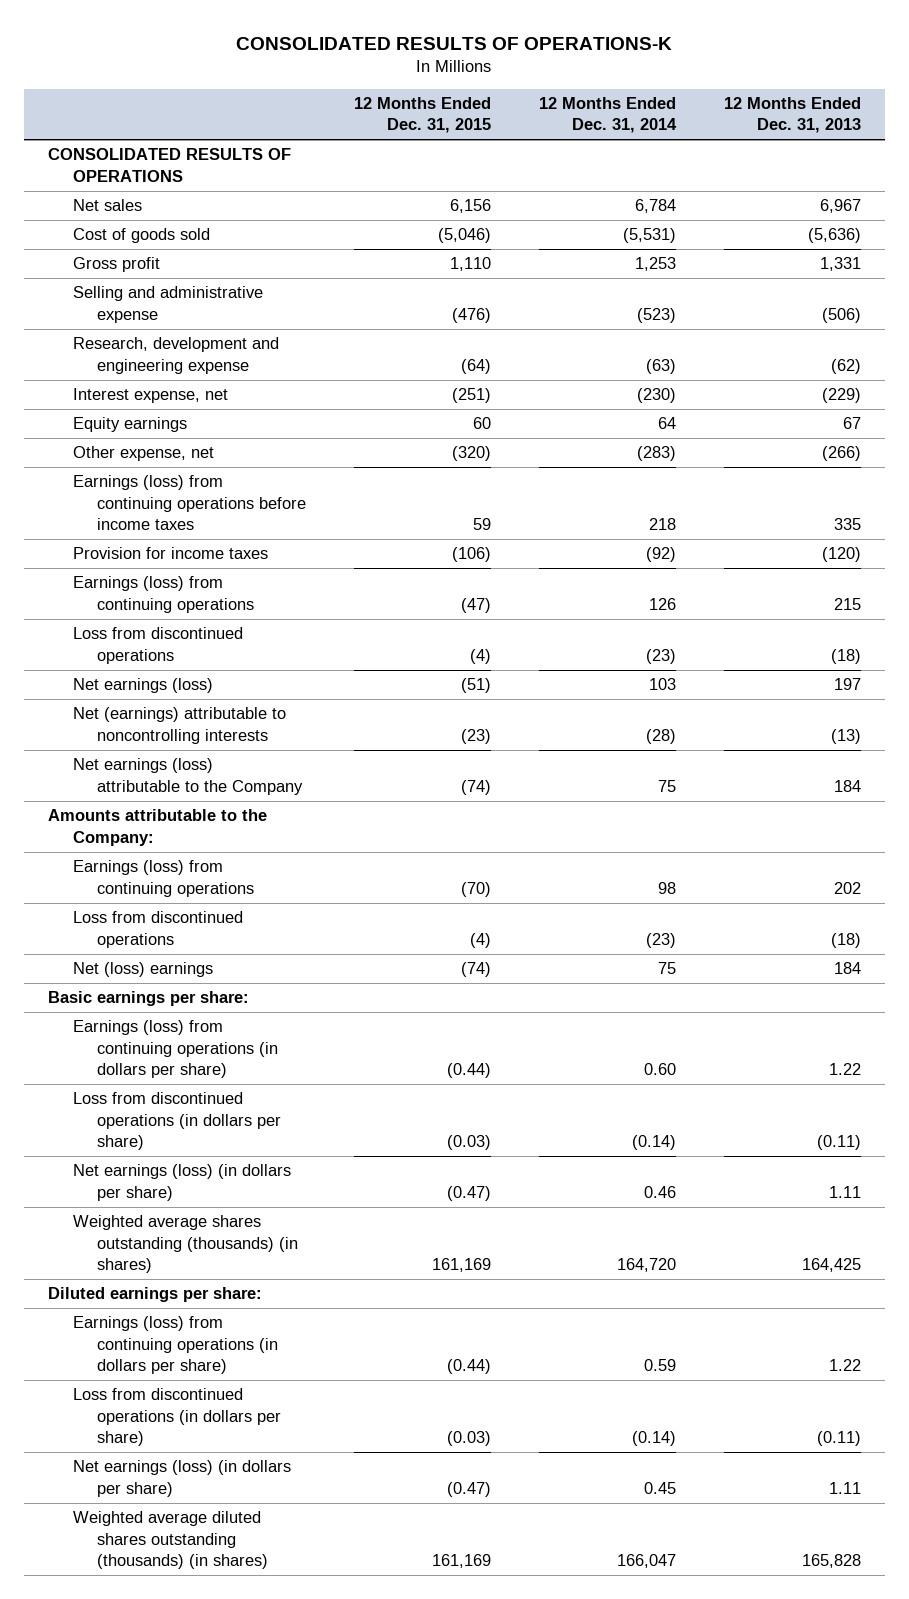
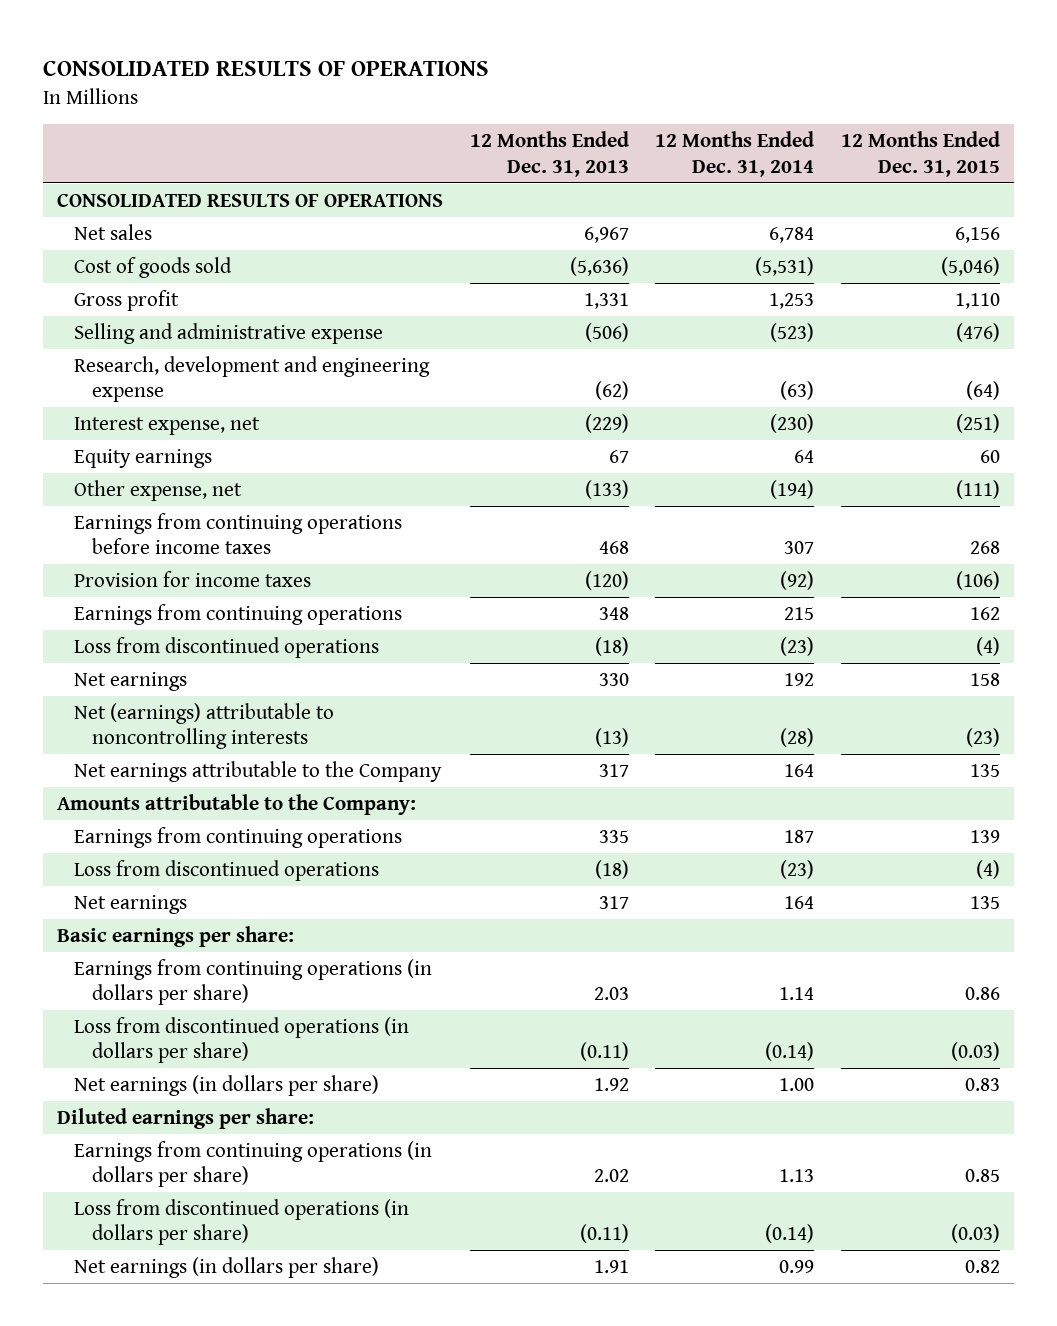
[236,36,673,50] CONSOLIDATED RESULTS OF OPERATIONS-K -> [43,60,490,76] CONSOLIDATED RESULTS OF OPERATIONS
[452,446,492,462] (320) -> [956,479,1001,499] (111)
[636,446,676,462] (283) -> [770,479,815,499] (194)
[821,446,861,462] (266) -> [584,479,629,499] (133)
[72,475,307,530] Earnings (loss) from continuing operations before income taxes -> [74,512,403,555] Earnings from continuing operations before income taxes
[473,517,492,530] 59 -> [970,541,1001,555] 268
[648,517,676,530] 218 -> [784,541,815,555] 307
[833,517,861,530] 335 -> [598,541,629,555] 468
[72,576,255,613] Earnings (loss) from continuing operations -> [74,603,403,625] Earnings from continuing operations
[461,597,492,613] (47) -> [970,606,1001,620] 162
[648,597,676,610] 126 -> [784,606,815,620] 215
[833,597,861,610] 215 -> [598,606,629,620] 348
[72,678,213,694] Net earnings (loss) -> [74,671,188,691] Net earnings
[461,678,492,694] (51) -> [970,672,1001,686] 158
[648,678,676,691] 103 -> [784,672,815,686] 192
[833,678,861,691] 197 -> [598,672,629,686] 330
[72,758,304,795] Net earnings (loss) attributable to the Company -> [74,760,443,782] Net earnings attributable to the Company
[461,779,492,795] (74) -> [970,763,1001,777] 135
[657,779,676,792] 75 -> [784,763,815,777] 164
[833,779,861,792] 184 -> [598,763,629,777] 317
[72,860,255,897] Earnings (loss) from continuing operations -> [74,826,403,848] Earnings from continuing operations
[461,881,492,897] (70) -> [970,829,1001,843] 139
[657,881,676,894] 98 -> [784,829,815,843] 187
[833,881,861,894] 202 -> [598,829,629,843] 335
[72,962,213,978] Net (loss) earnings -> [74,894,188,914] Net earnings
[461,962,492,978] (74) -> [970,895,1001,909] 135
[657,962,676,975] 75 -> [784,895,815,909] 164
[833,962,861,975] 184 -> [598,895,629,909] 317
[72,1020,279,1078] Earnings (loss) from continuing operations (in dollars per share) -> [74,958,433,1006] Earnings from continuing operations (in dollars per share)
[447,1062,492,1078] (0.44) -> [965,987,1001,1001] 0.86
[643,1062,676,1075] 0.60 -> [779,987,815,1001] 1.14
[828,1062,861,1075] 1.22 -> [593,987,629,1001] 2.03
[72,1215,299,1273] Weighted average shares outstanding (thousands) (in shares) -> none
[72,1164,291,1201] Net earnings (loss) (in dollars per share) -> [74,1074,380,1096] Net earnings (in dollars per share)
[447,1185,492,1201] (0.47) -> [965,1077,1001,1091] 0.83
[643,1185,676,1198] 0.46 -> [779,1077,815,1091] 1.00
[828,1185,861,1198] 1.11 -> [593,1077,629,1091] 1.92
[72,1316,279,1374] Earnings (loss) from continuing operations (in dollars per share) -> [74,1140,433,1188] Earnings from continuing operations (in dollars per share)
[447,1358,492,1374] (0.44) -> [965,1169,1001,1183] 0.85
[643,1358,676,1371] 0.59 -> [779,1169,815,1183] 1.13
[828,1358,861,1371] 1.22 -> [593,1169,629,1183] 2.02
[72,1511,269,1569] Weighted average diluted shares outstanding (thousands) (in shares) -> none
[72,1460,291,1497] Net earnings (loss) (in dollars per share) -> [74,1256,380,1278] Net earnings (in dollars per share)
[447,1481,492,1497] (0.47) -> [965,1259,1001,1273] 0.82
[643,1481,676,1494] 0.45 -> [779,1259,815,1273] 0.99
[828,1481,861,1494] 1.11 -> [593,1259,629,1273] 1.91

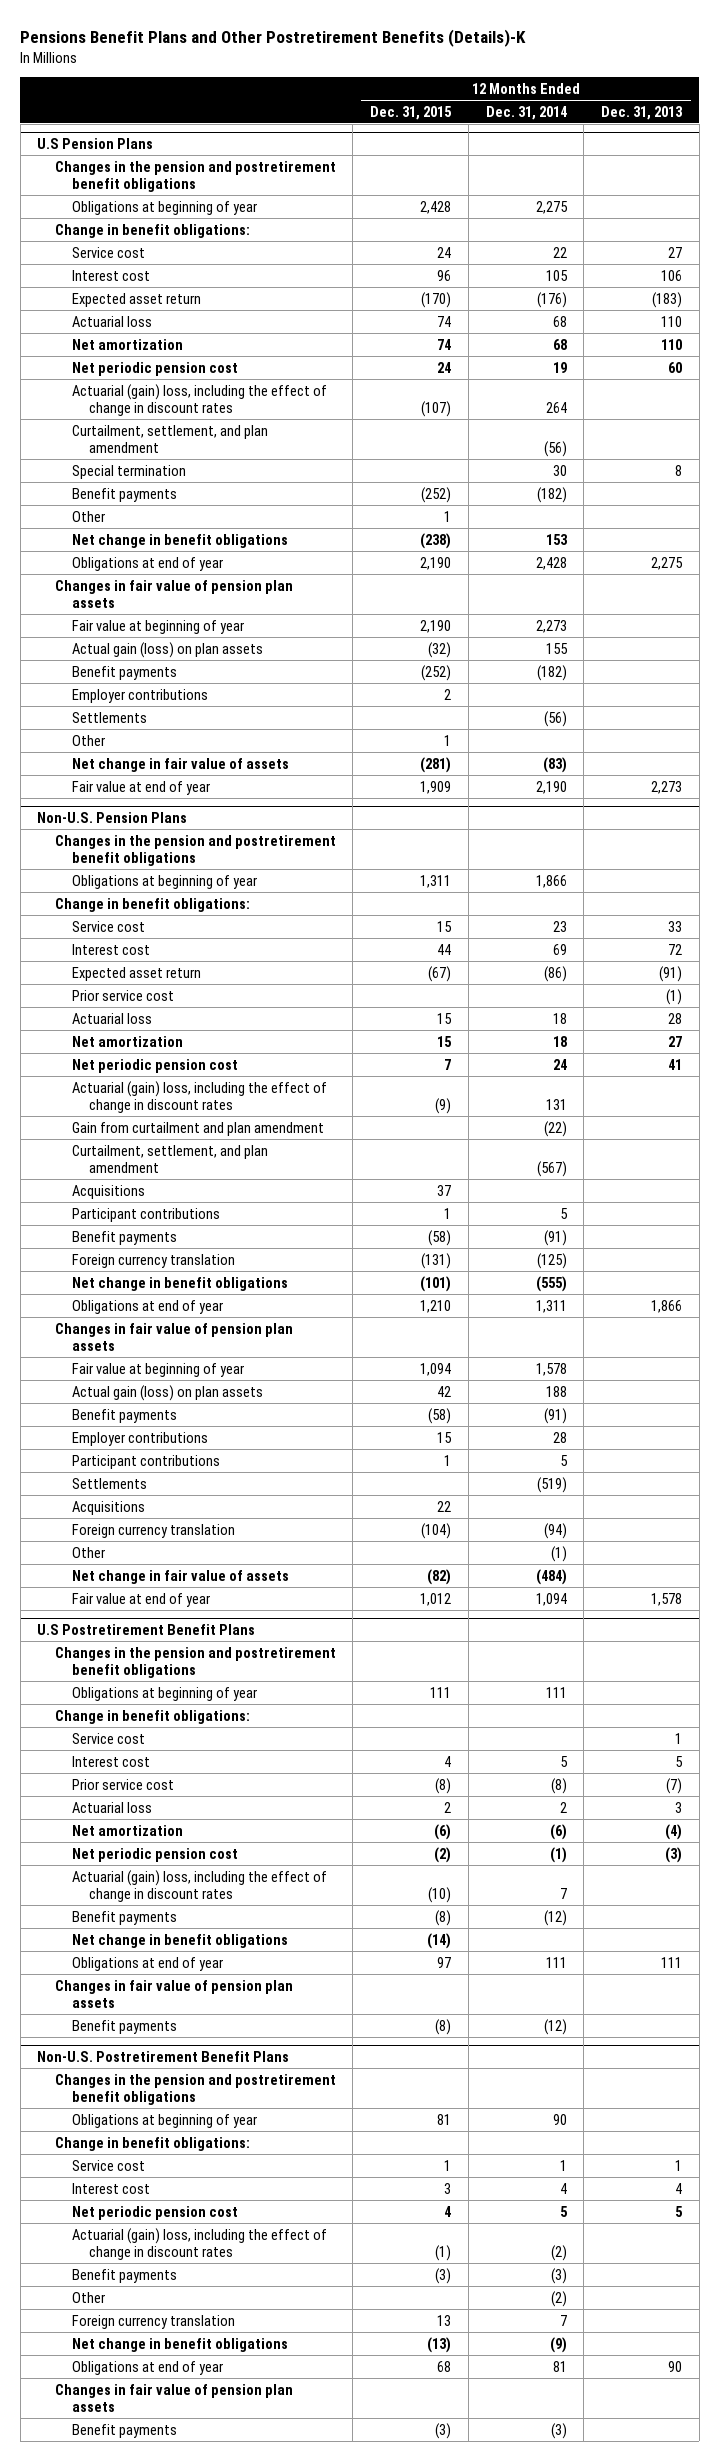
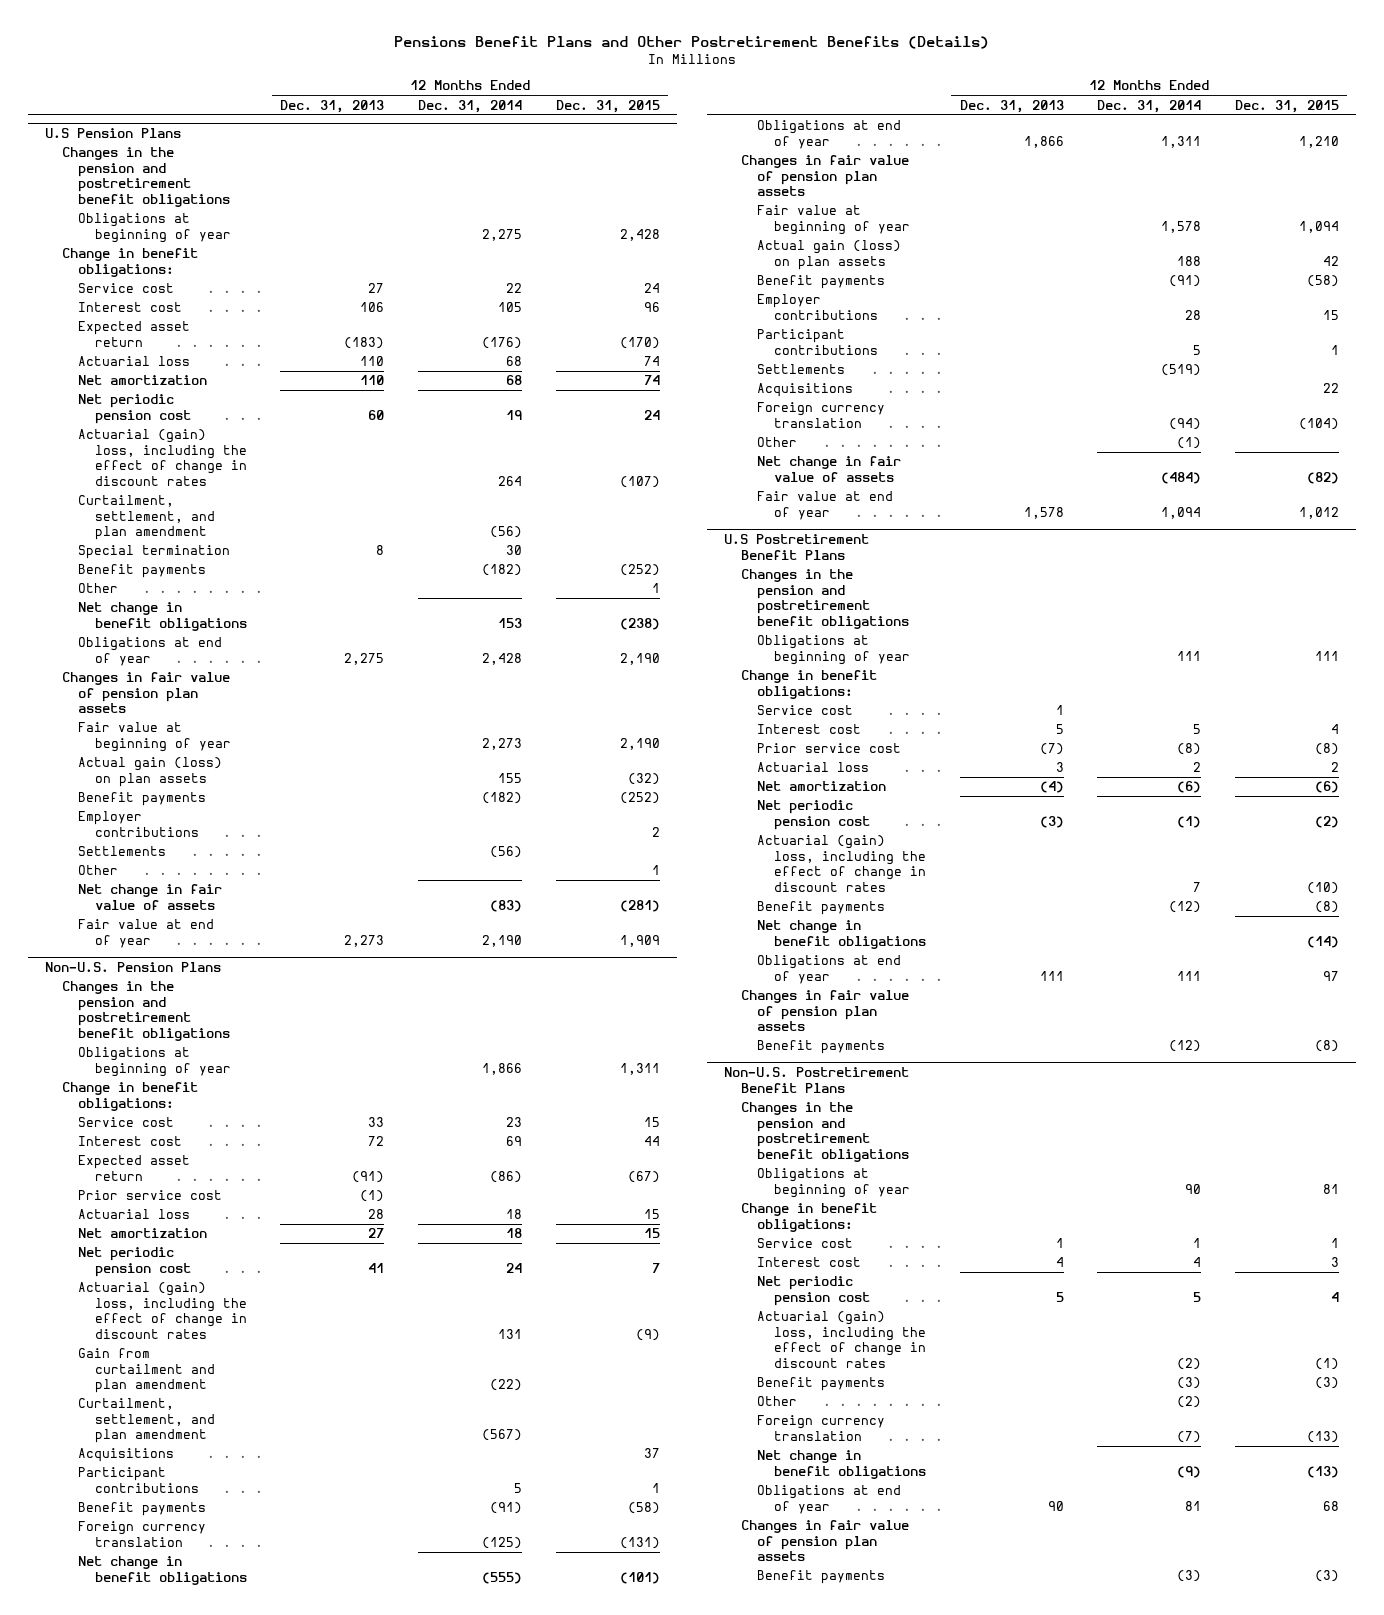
[20,28,527,47] Pensions Benefit Plans and Other Postretirement Benefits (Details)-K -> [394,36,990,50] Pensions Benefit Plans and Other Postretirement Benefits (Details)
[437,2314,452,2326] 13 -> [1307,1430,1340,1443] (13)
[559,2314,567,2326] 7 -> [1177,1430,1202,1443] (7)

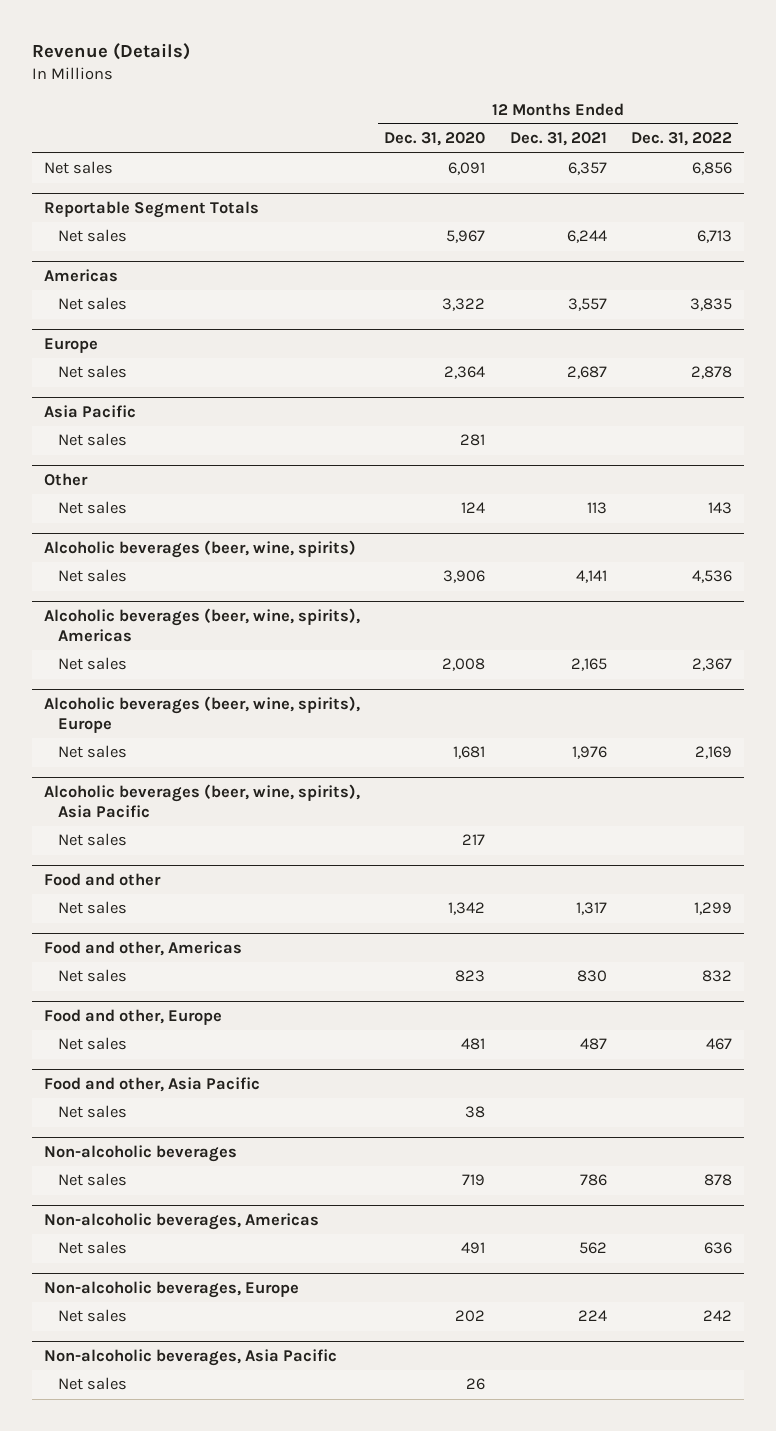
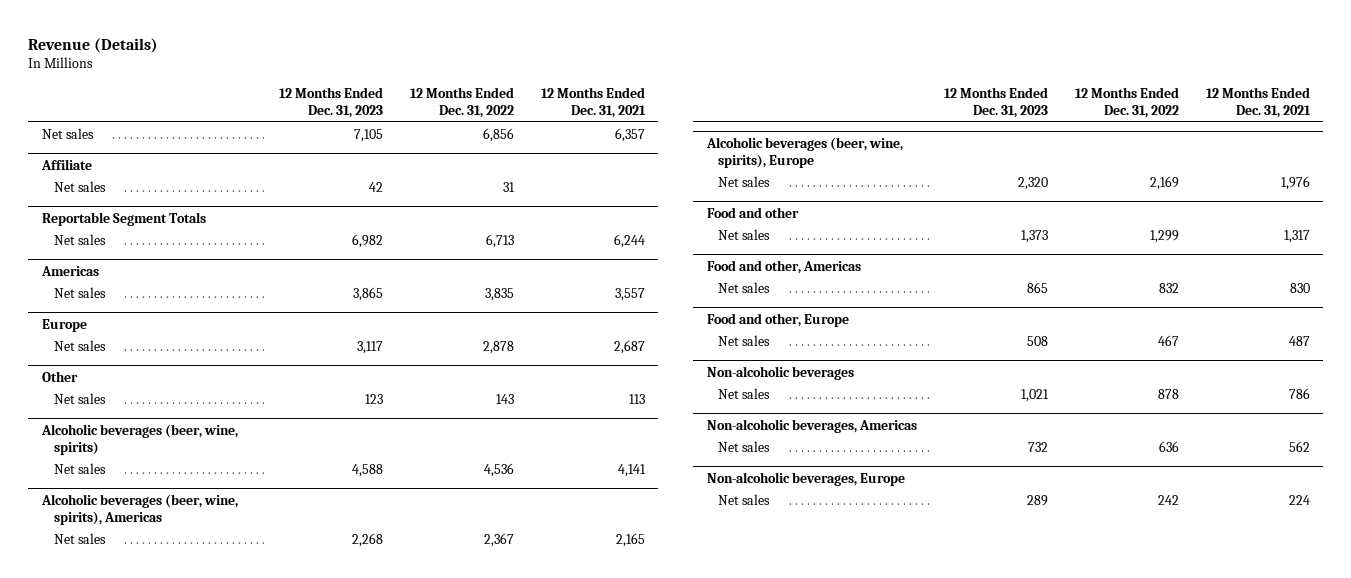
[384,132,486,147] Dec. 31, 2020 -> none
none -> [278,86,383,119] 12 Months Ended Dec. 31, 2023
none -> [40,158,92,170] Affiliate
none -> [53,180,106,192] Net sales
[43,404,136,418] Asia Pacific -> none
[57,433,127,447] Net sales -> none
[43,783,360,818] Alcoholic beverages (beer, wine, spirits), Asia Pacific -> none
[57,833,127,847] Net sales -> none
[43,1076,260,1092] Food and other, Asia Pacific -> none
[57,1105,127,1119] Net sales -> none
[43,1348,337,1366] Non-alcoholic beverages, Asia Pacific -> none
[57,1377,127,1391] Net sales -> none

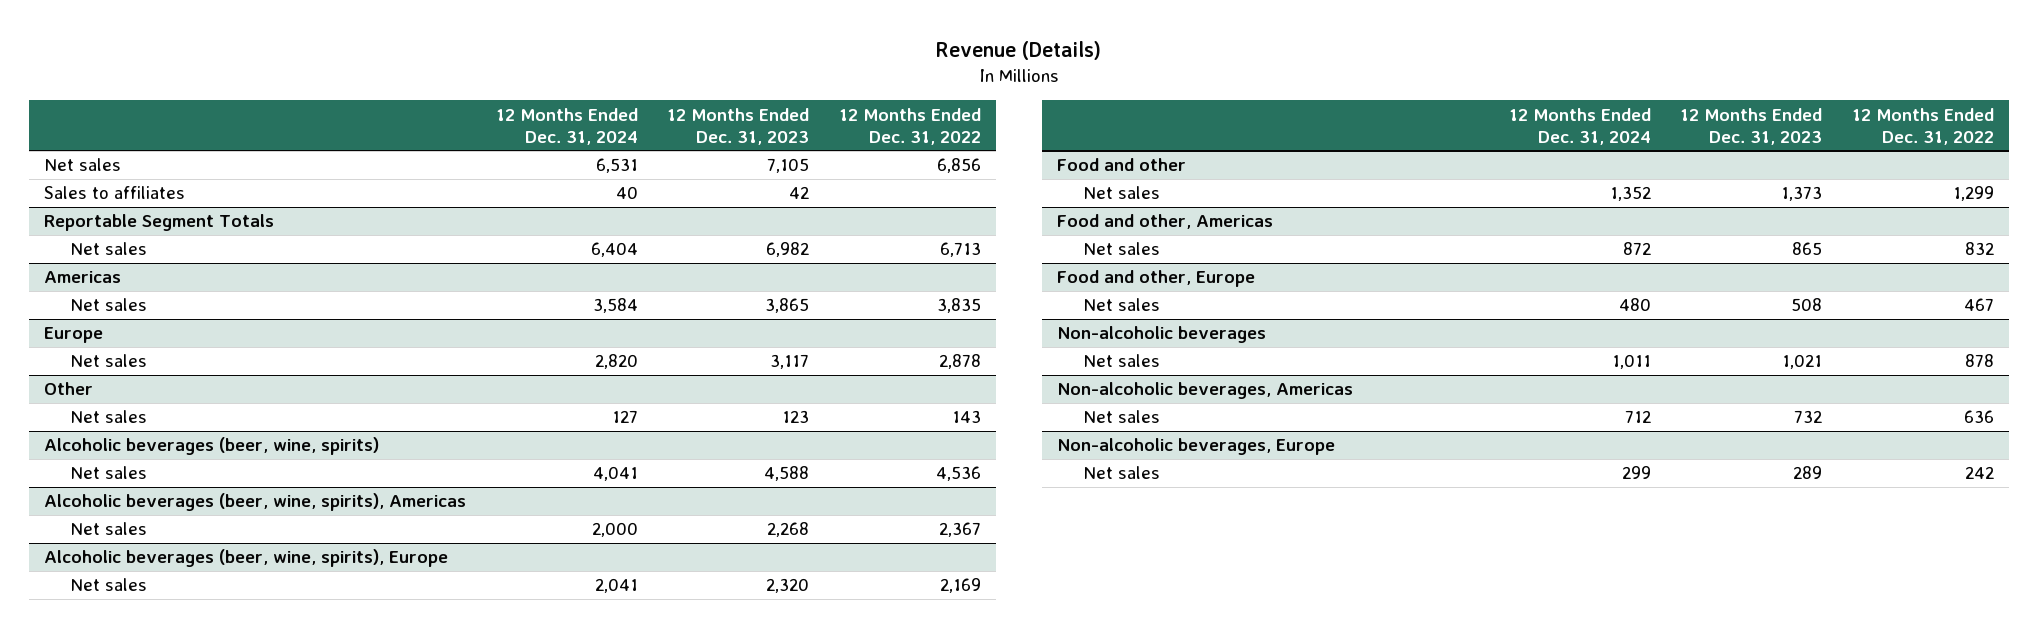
[540,86,646,119] 12 Months Ended Dec. 31, 2021 -> none
none -> [495,107,638,145] 12 Months Ended Dec. 31, 2024
[40,158,92,170] Affiliate -> none
[53,180,106,192] Net sales -> none
none -> [43,186,185,200] Sales to affiliates

